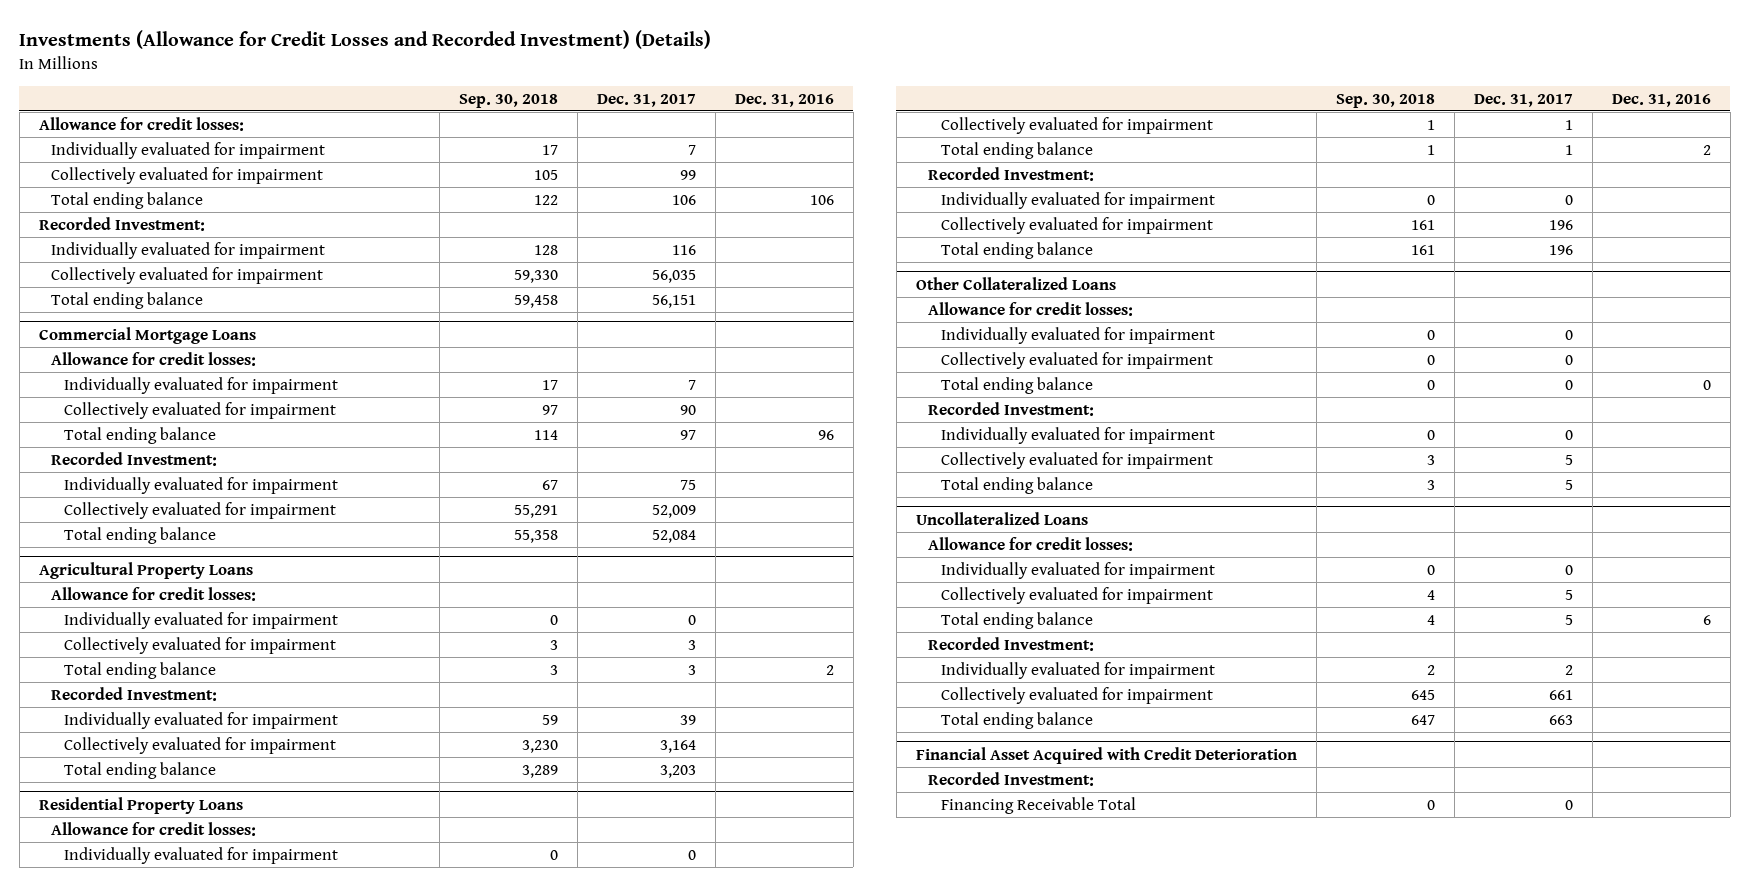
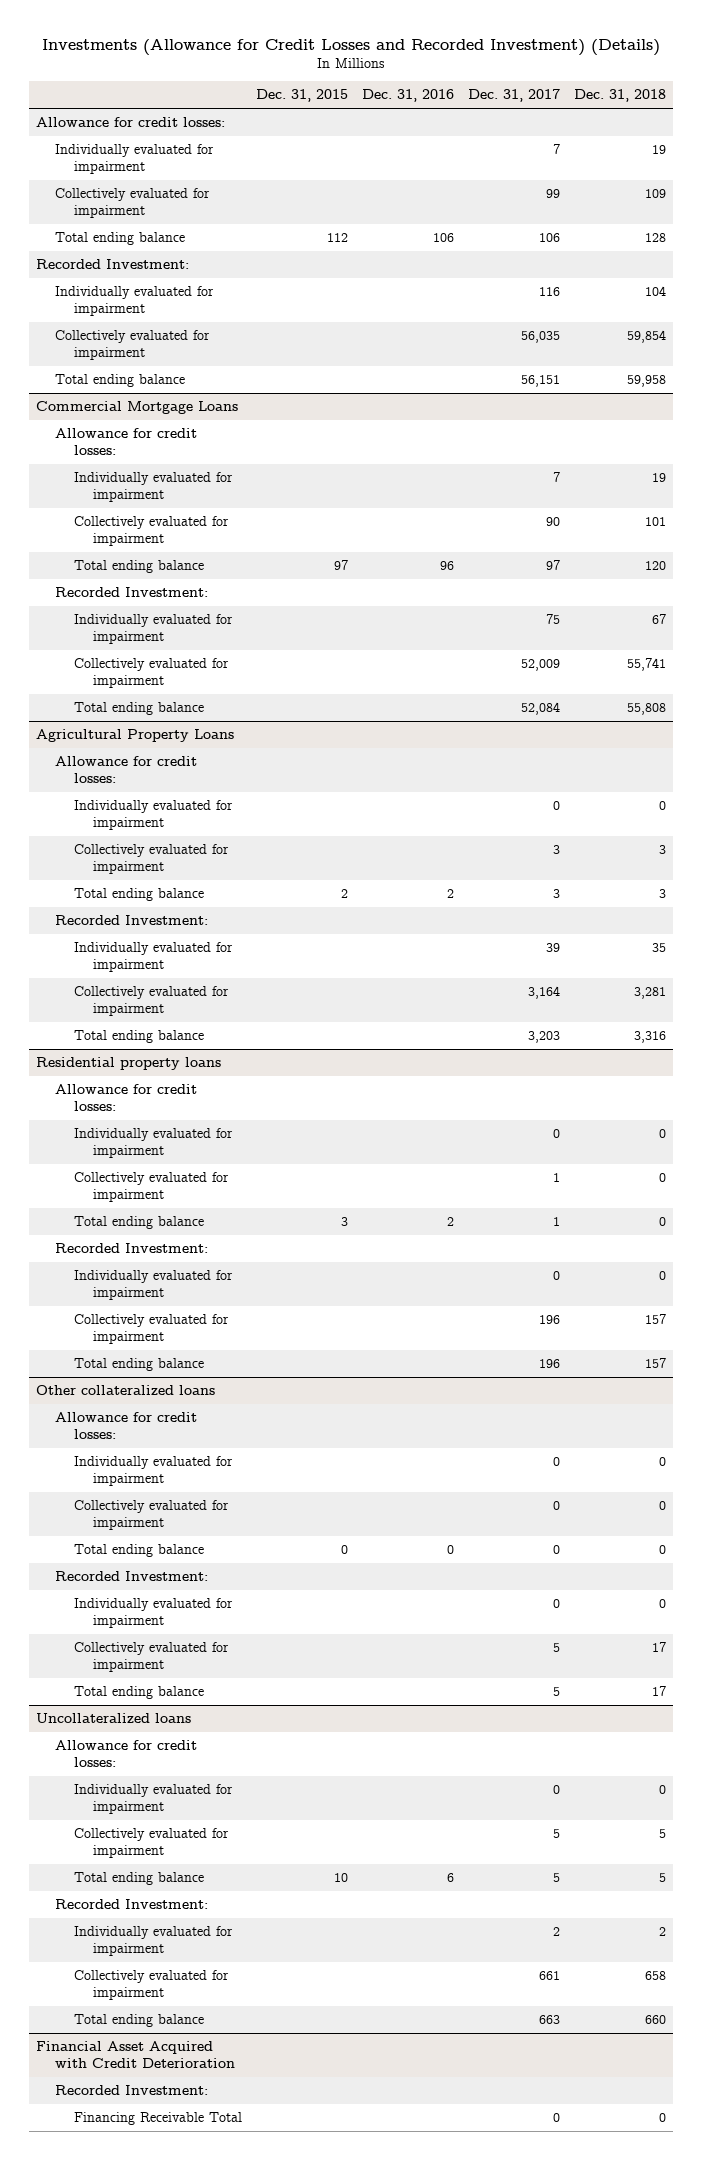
[458,93,558,108] Sep. 30, 2018 -> none
none -> [255,89,348,103] Dec. 31, 2015
none -> [574,89,667,103] Dec. 31, 2018
[38,796,243,814] Residential Property Loans -> [35,1057,221,1071] Residential property loans
[915,276,1116,290] Other Collateralized Loans -> [35,1385,215,1396] Other collateralized loans
[915,511,1088,525] Uncollateralized Loans -> [35,1713,191,1724] Uncollateralized loans

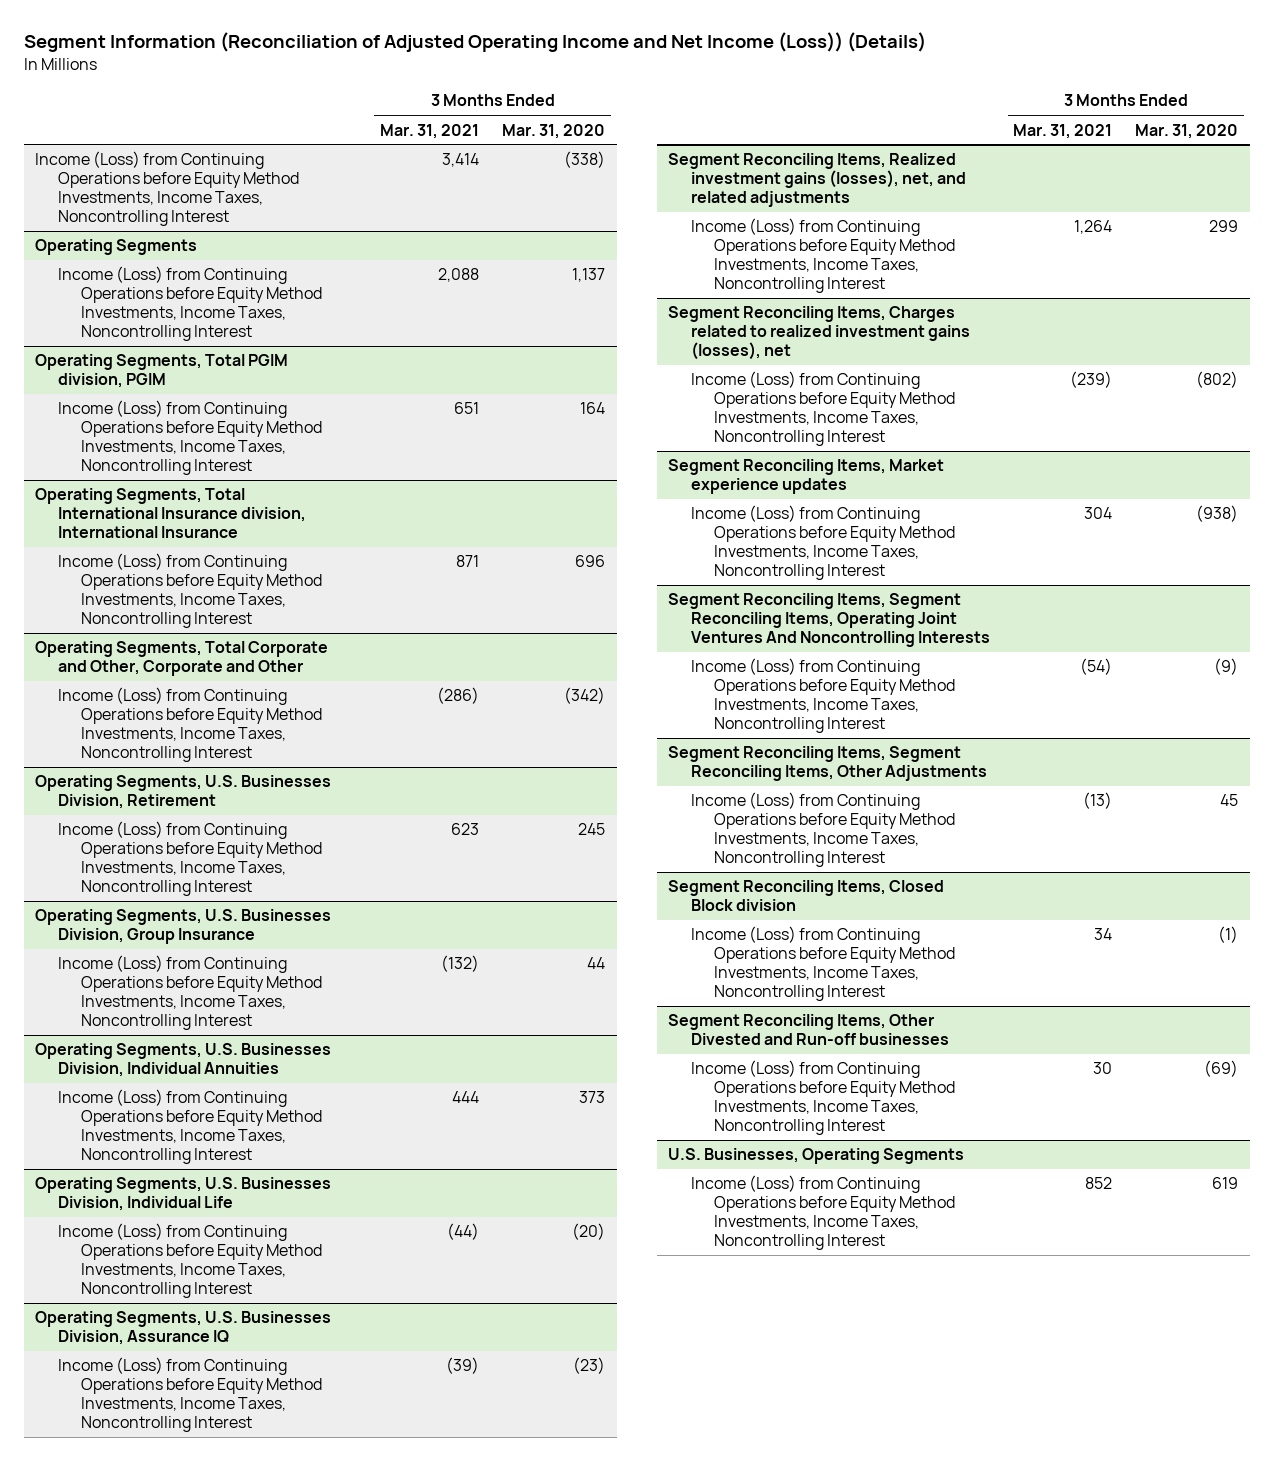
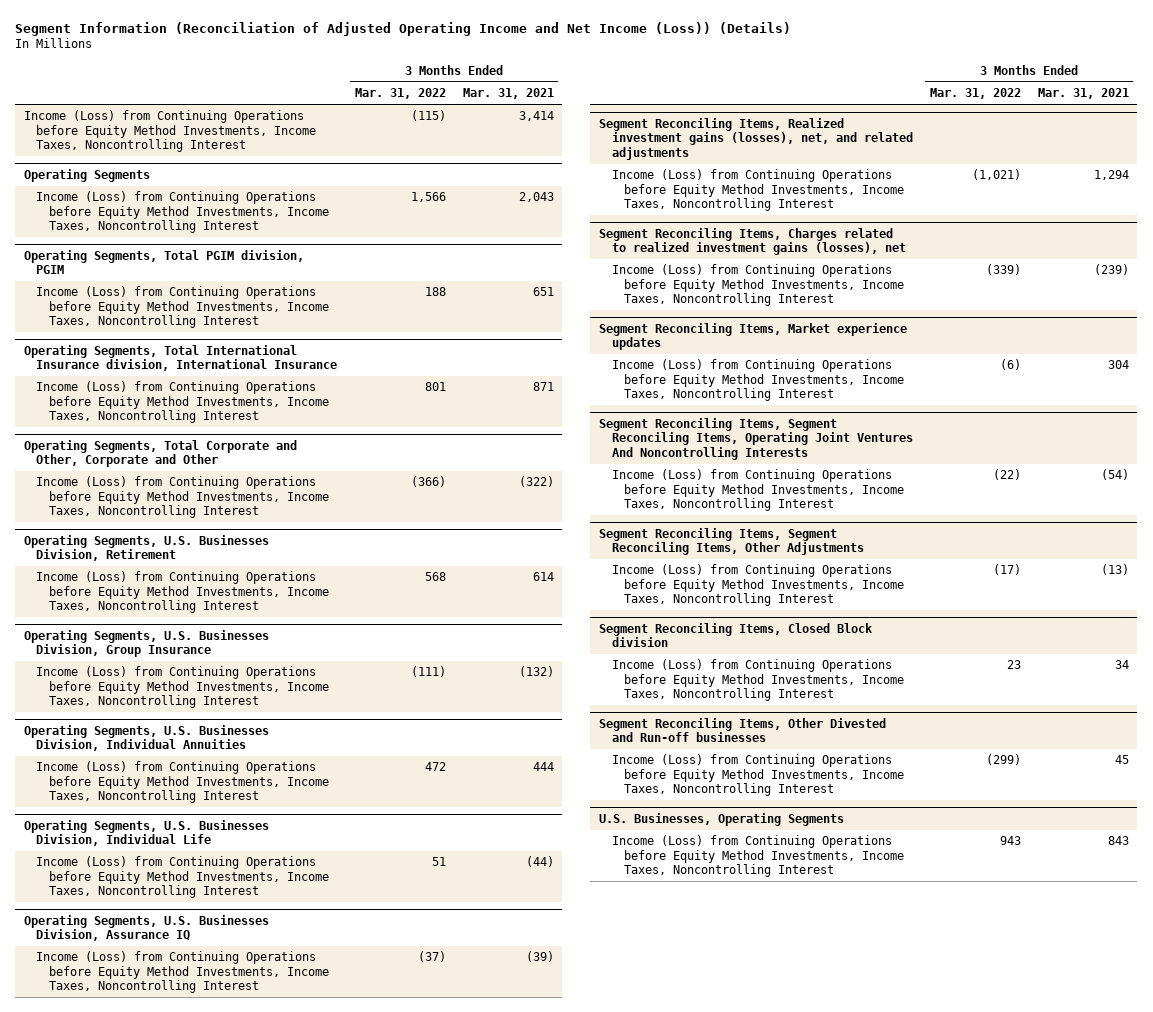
[502,123,606,139] Mar. 31, 2020 -> none
none -> [354,88,446,100] Mar. 31, 2022
[438,268,480,283] 2,088 -> [518,192,554,203] 2,043
[437,687,480,705] (286) -> [518,476,554,488] (322)
[451,823,480,836] 623 -> [532,572,554,582] 614
[1074,220,1113,235] 1,264 -> [1093,170,1129,181] 1,294
[1093,1062,1113,1075] 30 -> [1114,755,1129,765] 45
[1085,1177,1113,1190] 852 -> [1107,836,1129,846] 843

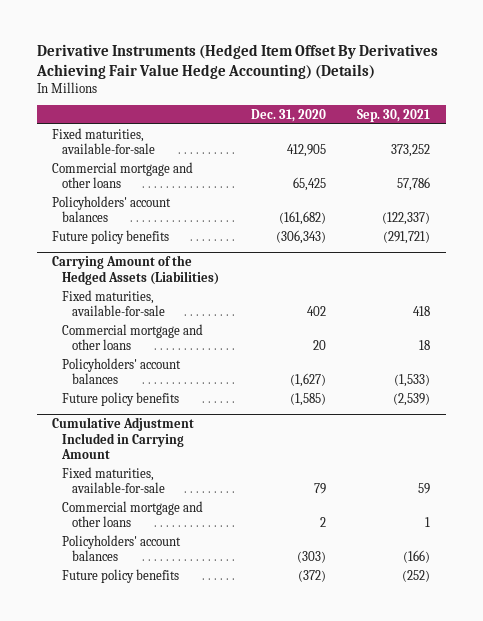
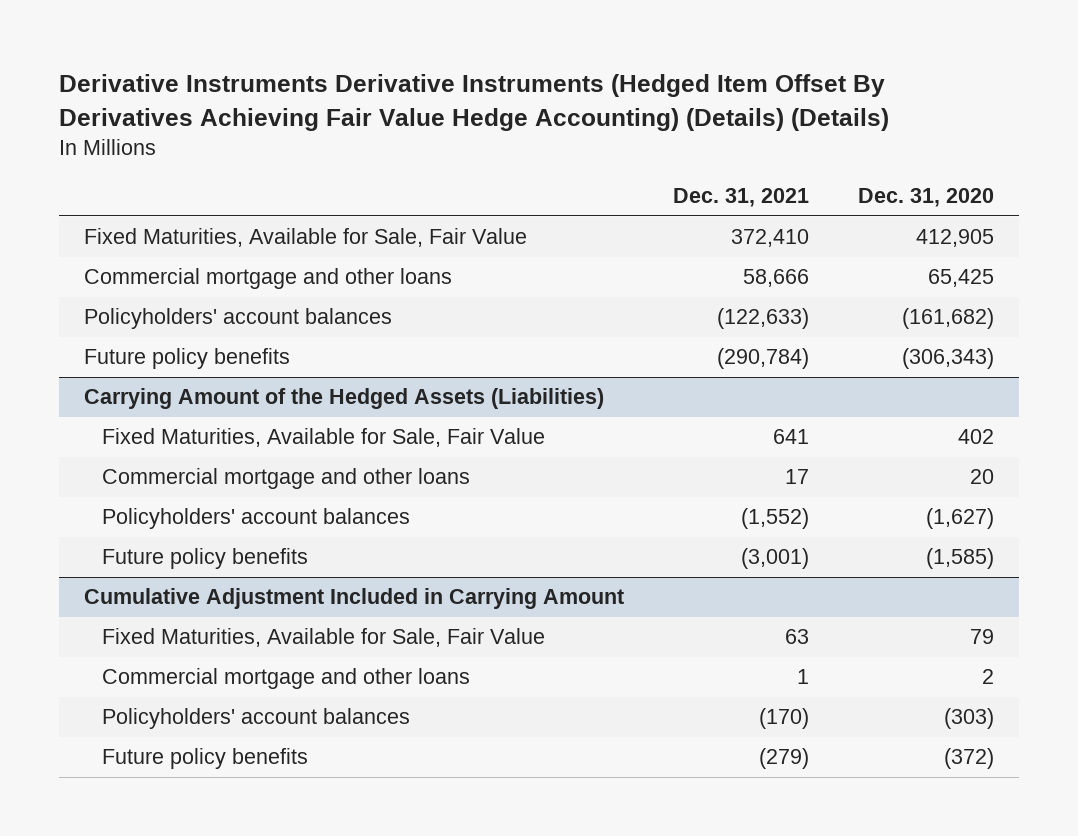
[35,44,438,79] Derivative Instruments (Hedged Item Offset By Derivatives Achieving Fair Value Hedge Accounting) (Details) -> [58,74,889,131] Derivative Instruments Derivative Instruments (Hedged Item Offset By Derivatives Achieving Fair Value Hedge Accounting) (Details) (Details)
[357,108,431,122] Sep. 30, 2021 -> none
none -> [672,188,809,208] Dec. 31, 2021
[52,127,156,154] Fixed maturities, available-for-sale -> [83,228,527,248] Fixed Maturities, Available for Sale, Fair Value
[62,289,165,316] Fixed maturities, available-for-sale -> [101,428,545,448] Fixed Maturities, Available for Sale, Fair Value
[62,466,165,493] Fixed maturities, available-for-sale -> [101,628,545,648] Fixed Maturities, Available for Sale, Fair Value

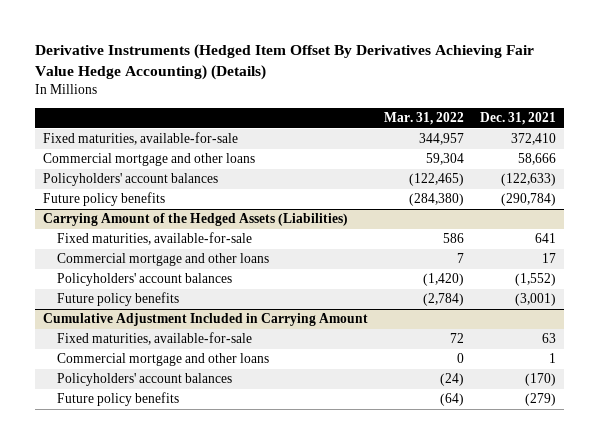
[58,74,889,131] Derivative Instruments Derivative Instruments (Hedged Item Offset By Derivatives Achieving Fair Value Hedge Accounting) (Details) (Details) -> [34,44,534,81] Derivative Instruments (Hedged Item Offset By Derivatives Achieving Fair Value Hedge Accounting) (Details)
[858,188,995,208] Dec. 31, 2020 -> none
none -> [384,112,465,126] Mar. 31, 2022
[83,228,527,248] Fixed Maturities, Available for Sale, Fair Value -> [42,132,238,146] Fixed maturities, available-for-sale
[101,428,545,448] Fixed Maturities, Available for Sale, Fair Value -> [56,232,252,246] Fixed maturities, available-for-sale
[101,628,545,648] Fixed Maturities, Available for Sale, Fair Value -> [56,332,252,346] Fixed maturities, available-for-sale

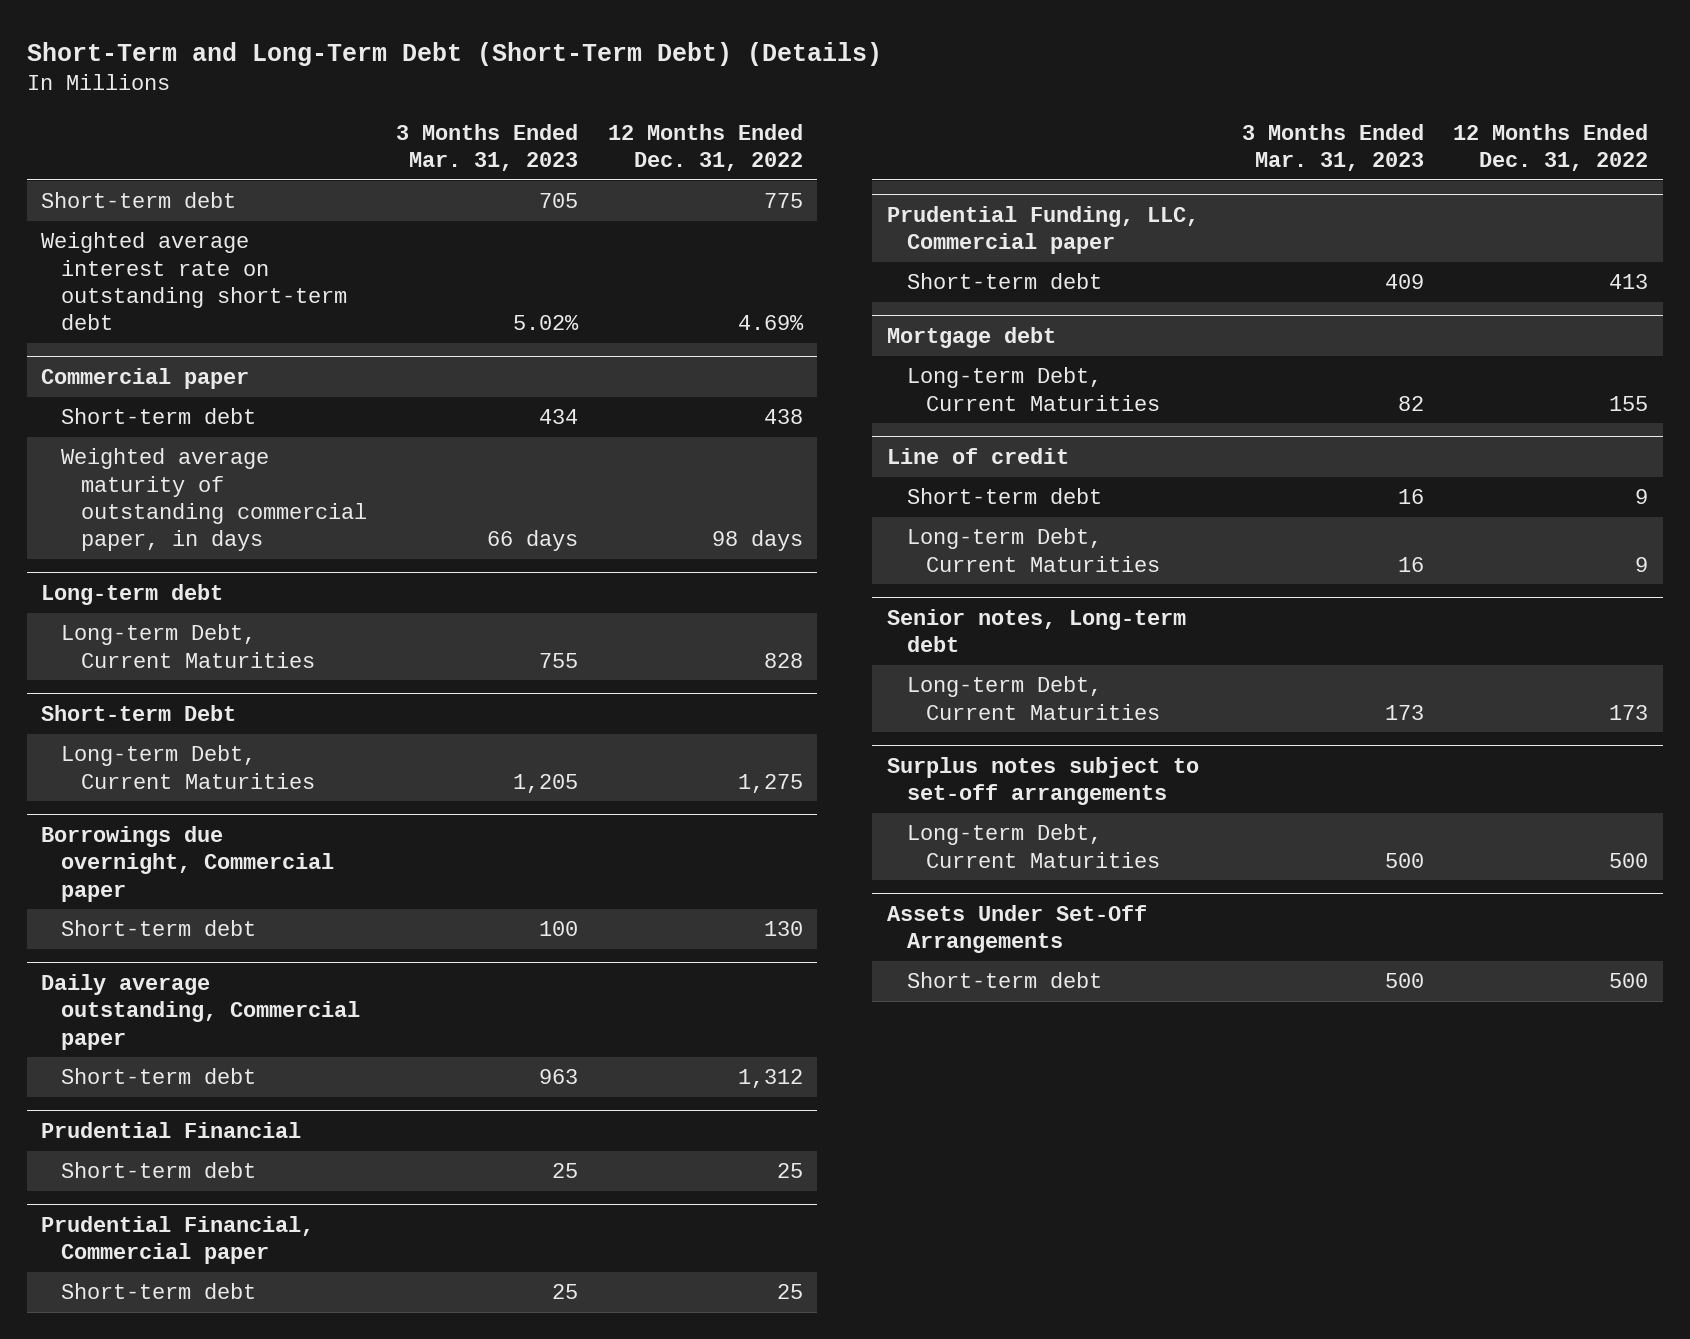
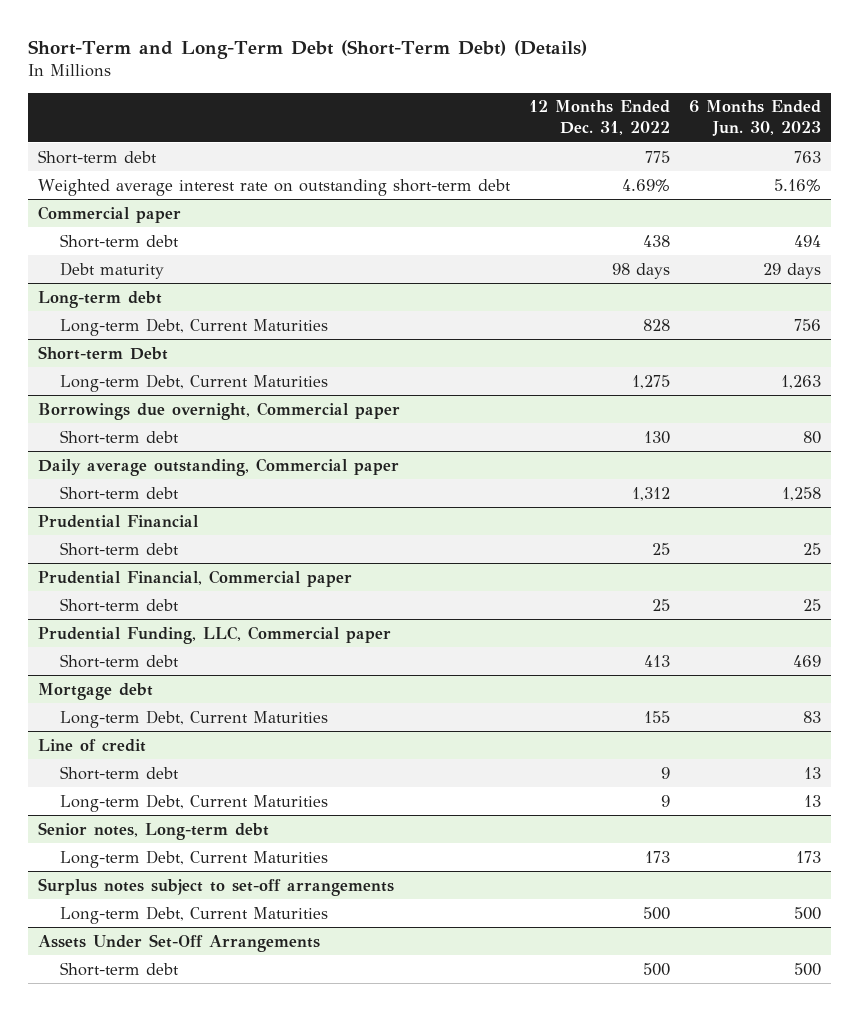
[396,123,579,171] 3 Months Ended Mar. 31, 2023 -> none
none -> [689,100,822,137] 6 Months Ended Jun. 30, 2023
[61,448,367,552] Weighted average maturity of outstanding commercial paper, in days -> [60,261,165,279] Debt maturity

